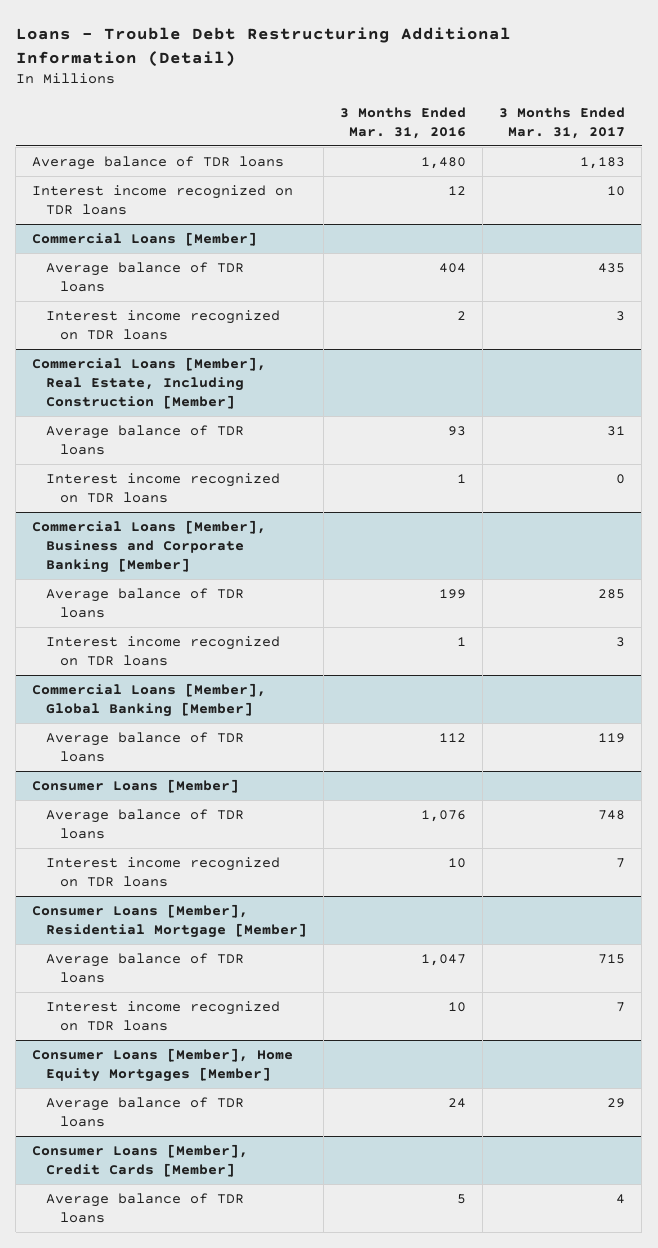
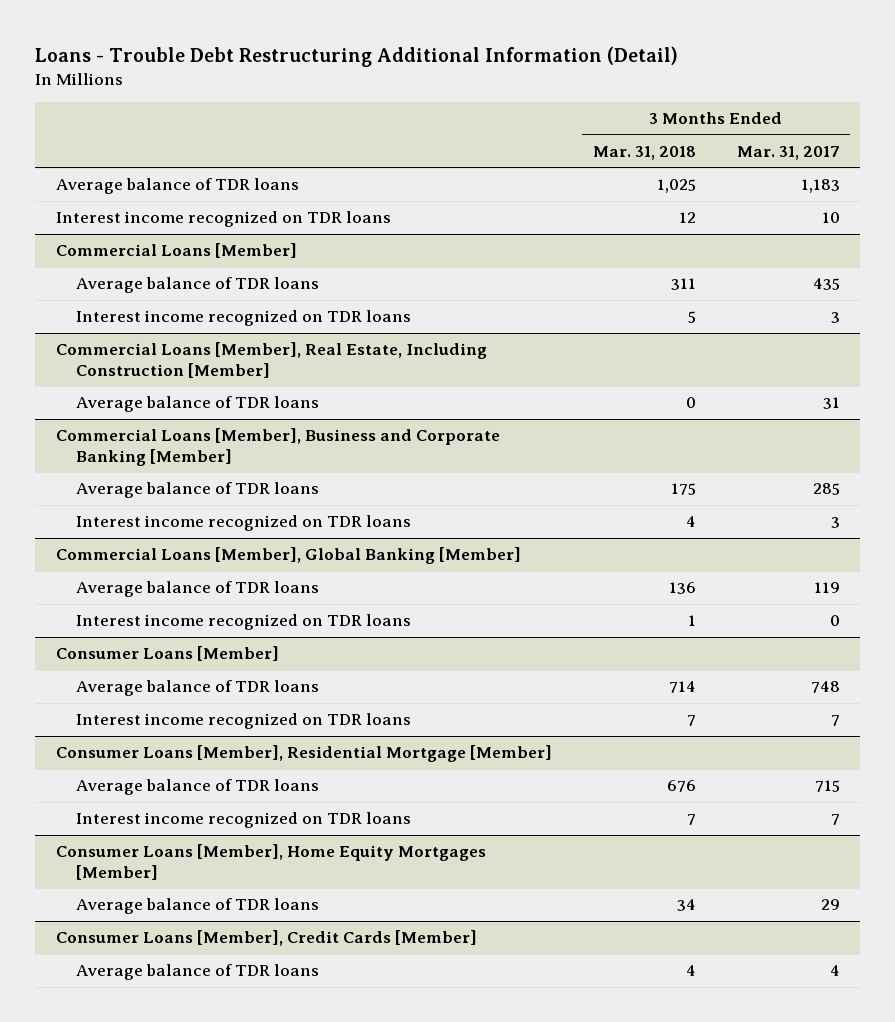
[340,106,467,139] 3 Months Ended Mar. 31, 2016 -> none
none -> [592,145,696,160] Mar. 31, 2018
[46,472,281,503] Interest income recognized on TDR loans -> none
none -> [75,614,411,631] Interest income recognized on TDR loans

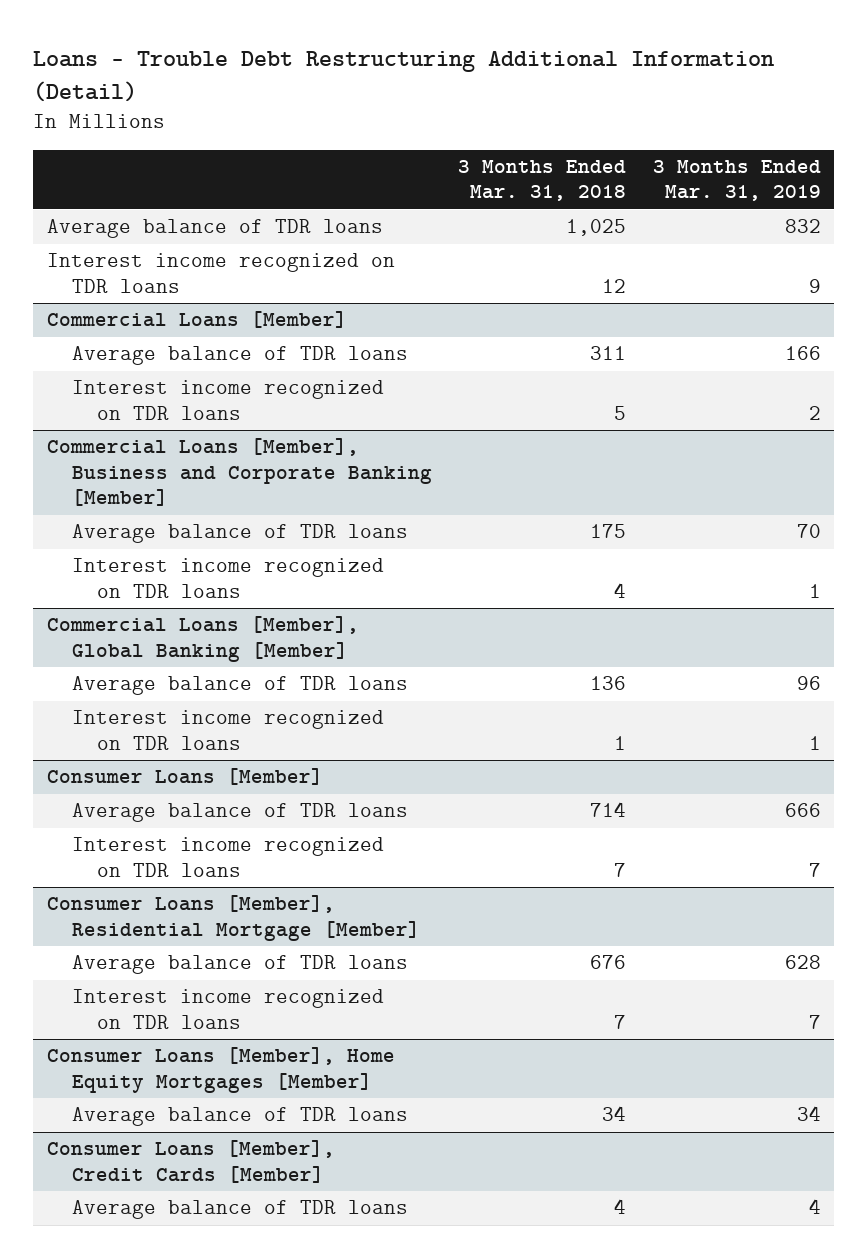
[736,145,840,160] Mar. 31, 2017 -> none
none -> [652,159,821,202] 3 Months Ended Mar. 31, 2019
[55,342,487,378] Commercial Loans [Member], Real Estate, Including Construction [Member] -> none
[75,396,319,413] Average balance of TDR loans -> none

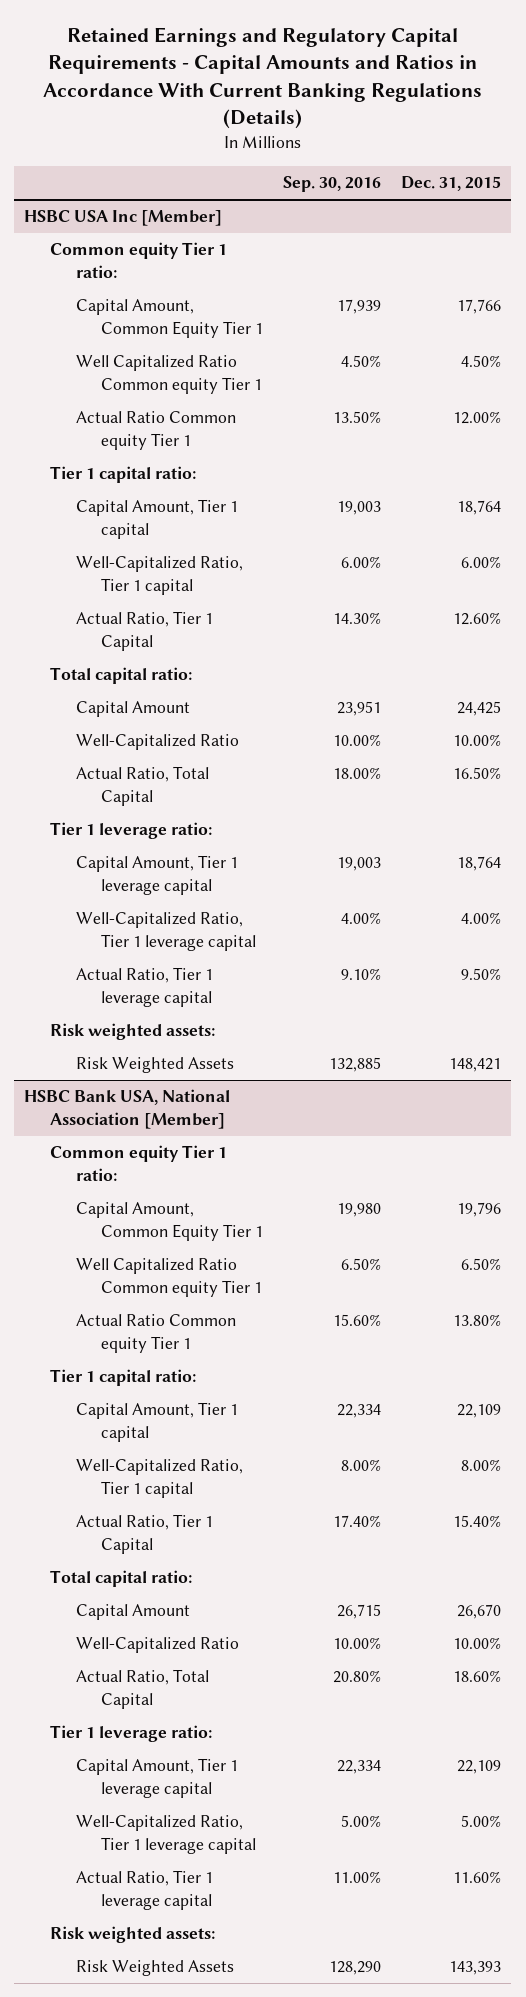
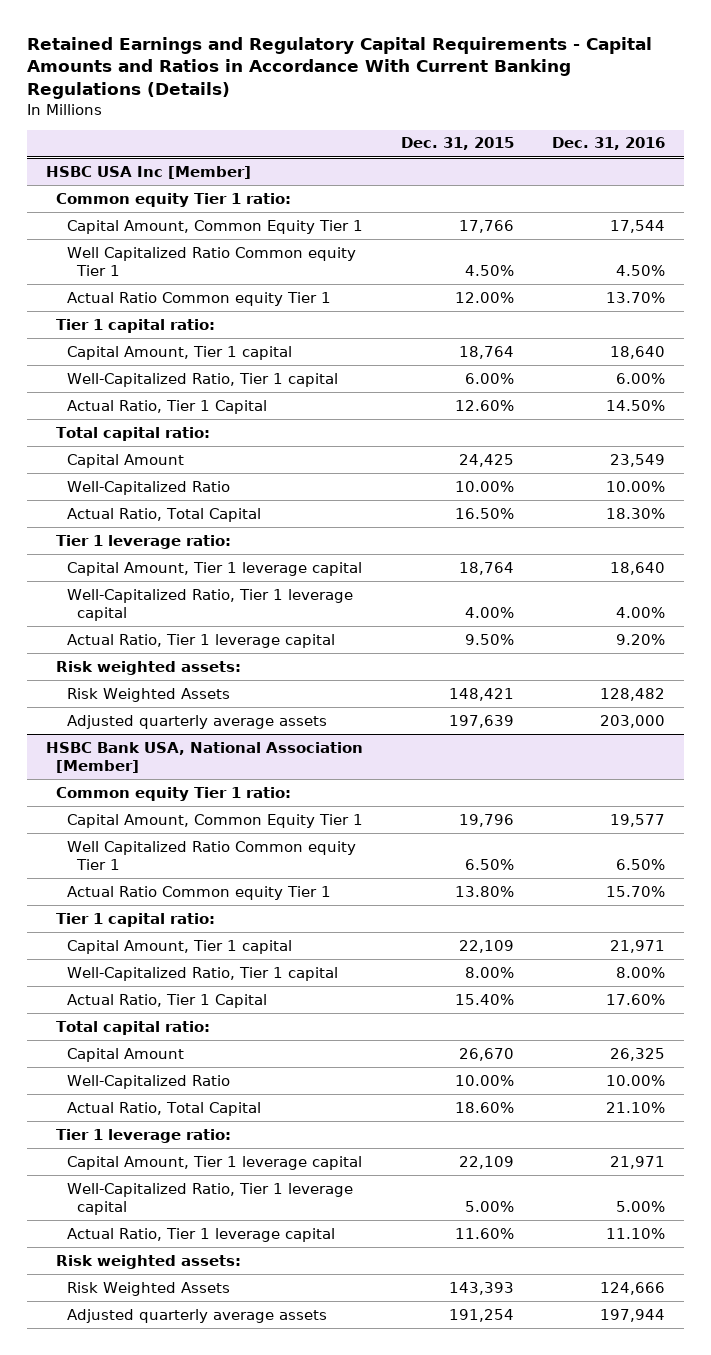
[283,176,382,193] Sep. 30, 2016 -> none
none -> [551,137,665,151] Dec. 31, 2016
none -> [66,714,327,729] Adjusted quarterly average assets
none -> [66,1308,327,1323] Adjusted quarterly average assets

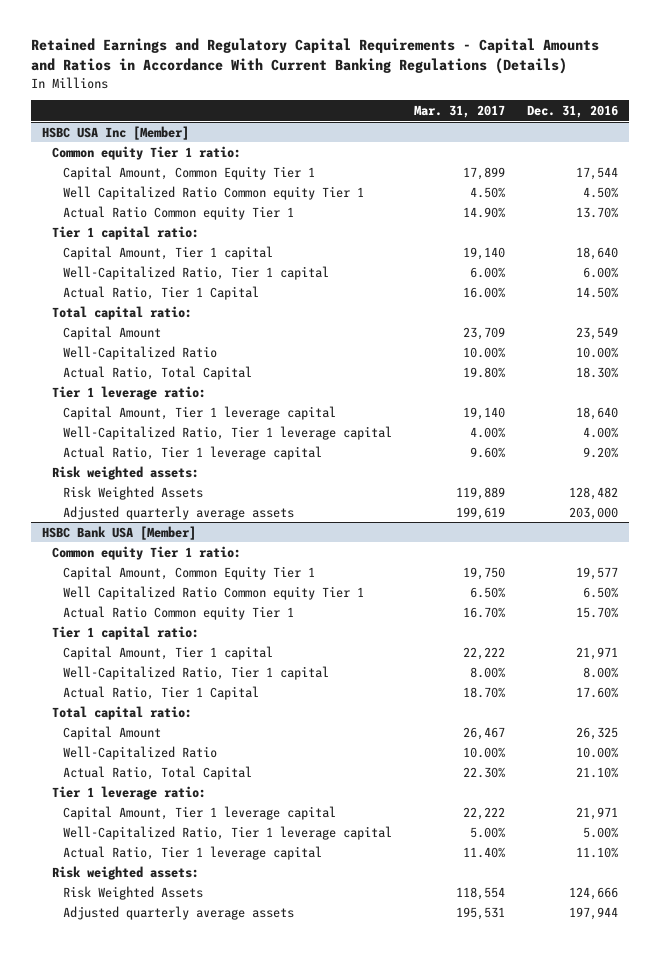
[400,137,514,151] Dec. 31, 2015 -> none
none -> [413,105,505,119] Mar. 31, 2017
[46,741,364,773] HSBC Bank USA, National Association [Member] -> [41,525,196,540] HSBC Bank USA [Member]

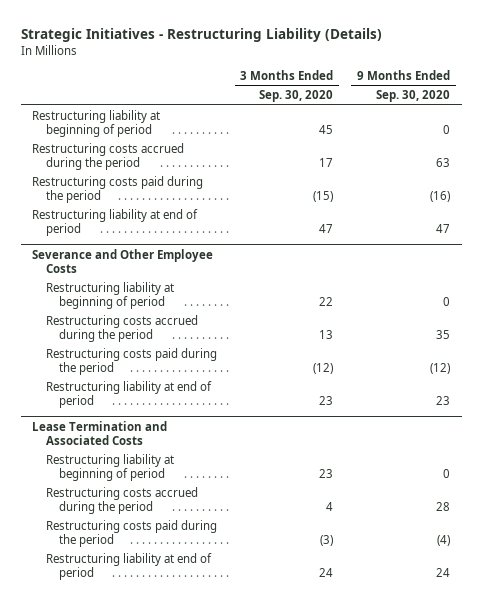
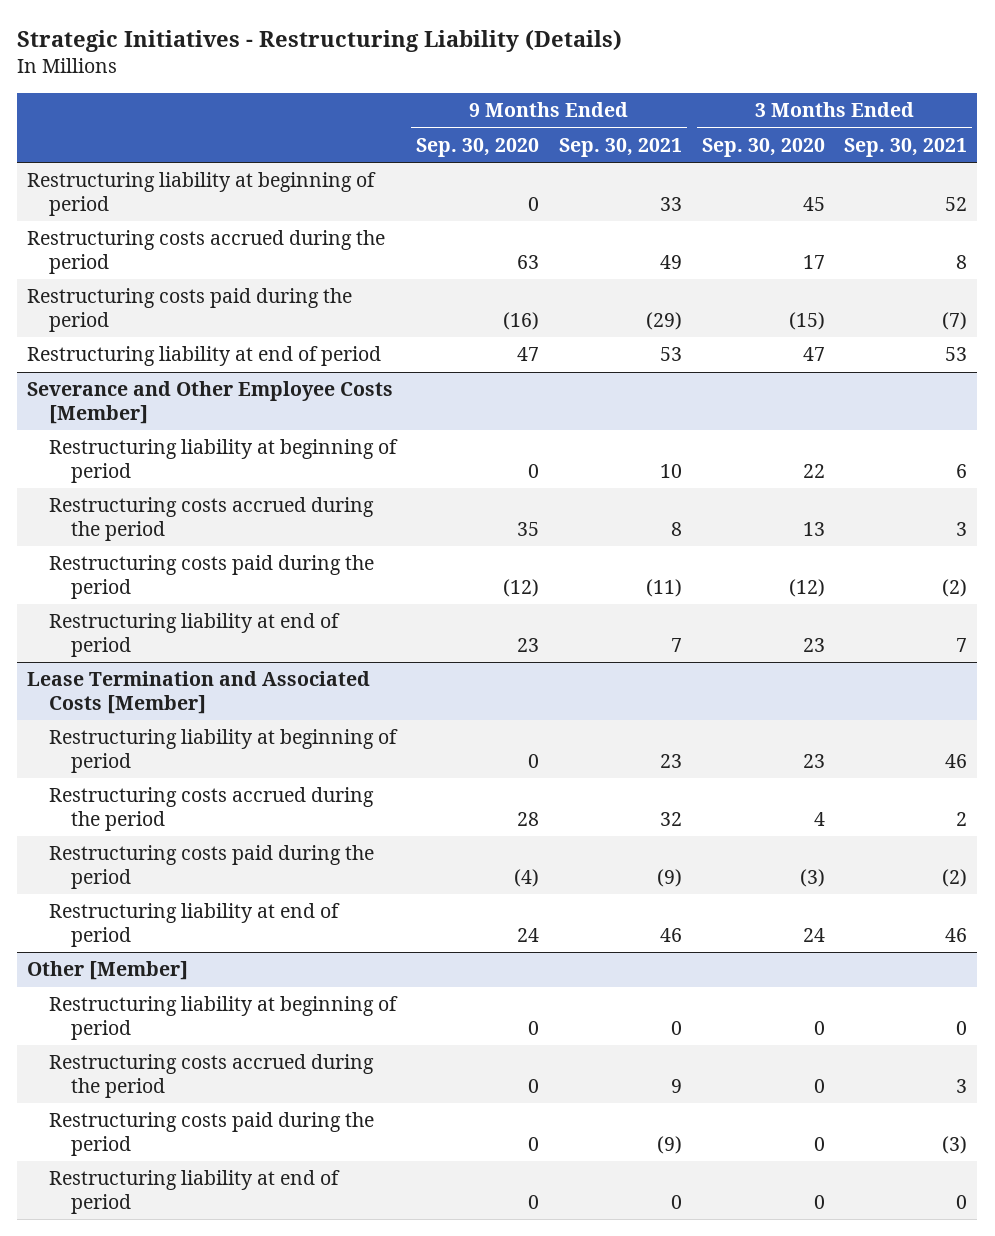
none -> [558,137,682,157] Sep. 30, 2021
none -> [844,137,968,157] Sep. 30, 2021
[32,248,214,273] Severance and Other Employee Costs -> [27,381,394,424] Severance and Other Employee Costs [Member]
[32,420,168,445] Lease Termination and Associated Costs -> [27,671,371,714] Lease Termination and Associated Costs [Member]
none -> [27,961,189,981] Other [Member]
none -> [49,996,399,1040] Restructuring liability at beginning of period
none -> [49,1054,375,1098] Restructuring costs accrued during the period
none -> [49,1112,375,1156] Restructuring costs paid during the period
none -> [49,1170,341,1214] Restructuring liability at end of period

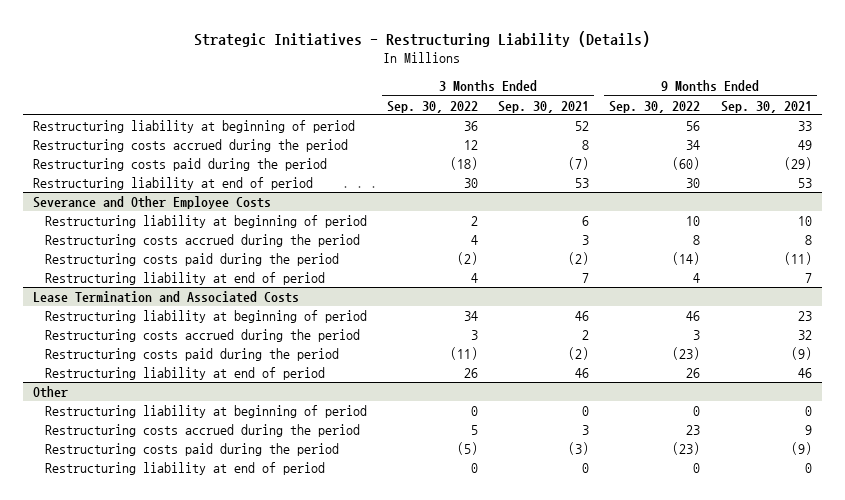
[416,137,540,157] Sep. 30, 2020 -> none
[701,137,825,157] Sep. 30, 2020 -> none
none -> [386,100,478,113] Sep. 30, 2022
none -> [609,100,701,113] Sep. 30, 2022
[27,381,394,424] Severance and Other Employee Costs [Member] -> [33,196,272,210] Severance and Other Employee Costs
[27,671,371,714] Lease Termination and Associated Costs [Member] -> [33,291,300,304] Lease Termination and Associated Costs
[27,961,189,981] Other [Member] -> [33,386,69,399] Other

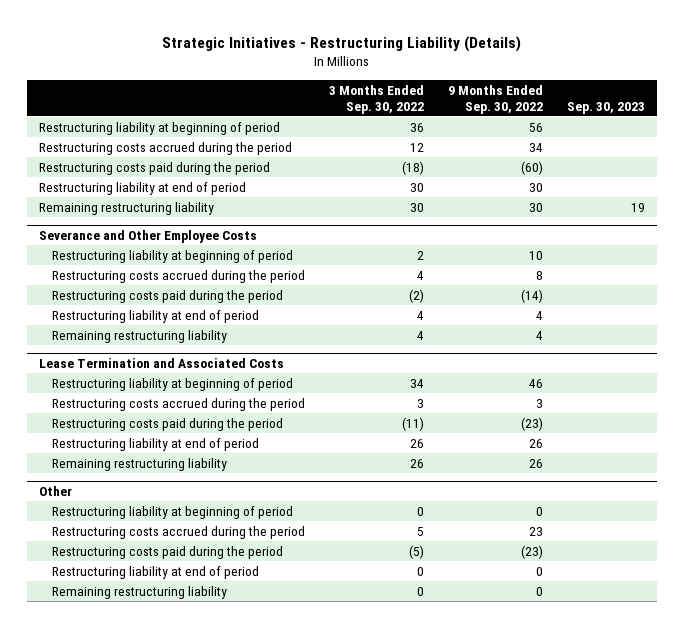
[498,100,590,113] Sep. 30, 2021 -> none
[720,100,812,113] Sep. 30, 2021 -> none
none -> [566,101,645,114] Sep. 30, 2023
none -> [38,201,214,215] Remaining restructuring liability
none -> [52,329,228,343] Remaining restructuring liability
none -> [52,457,228,471] Remaining restructuring liability
none -> [52,585,228,599] Remaining restructuring liability

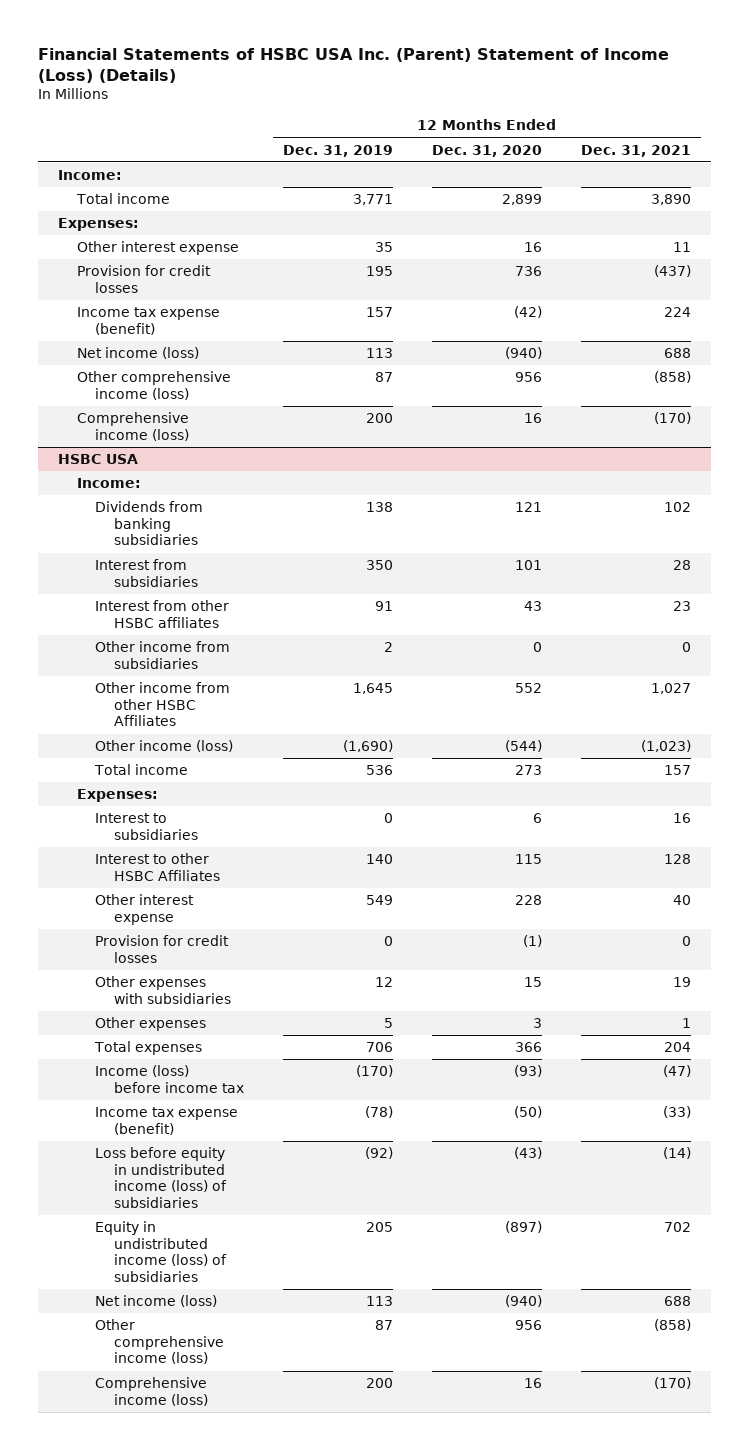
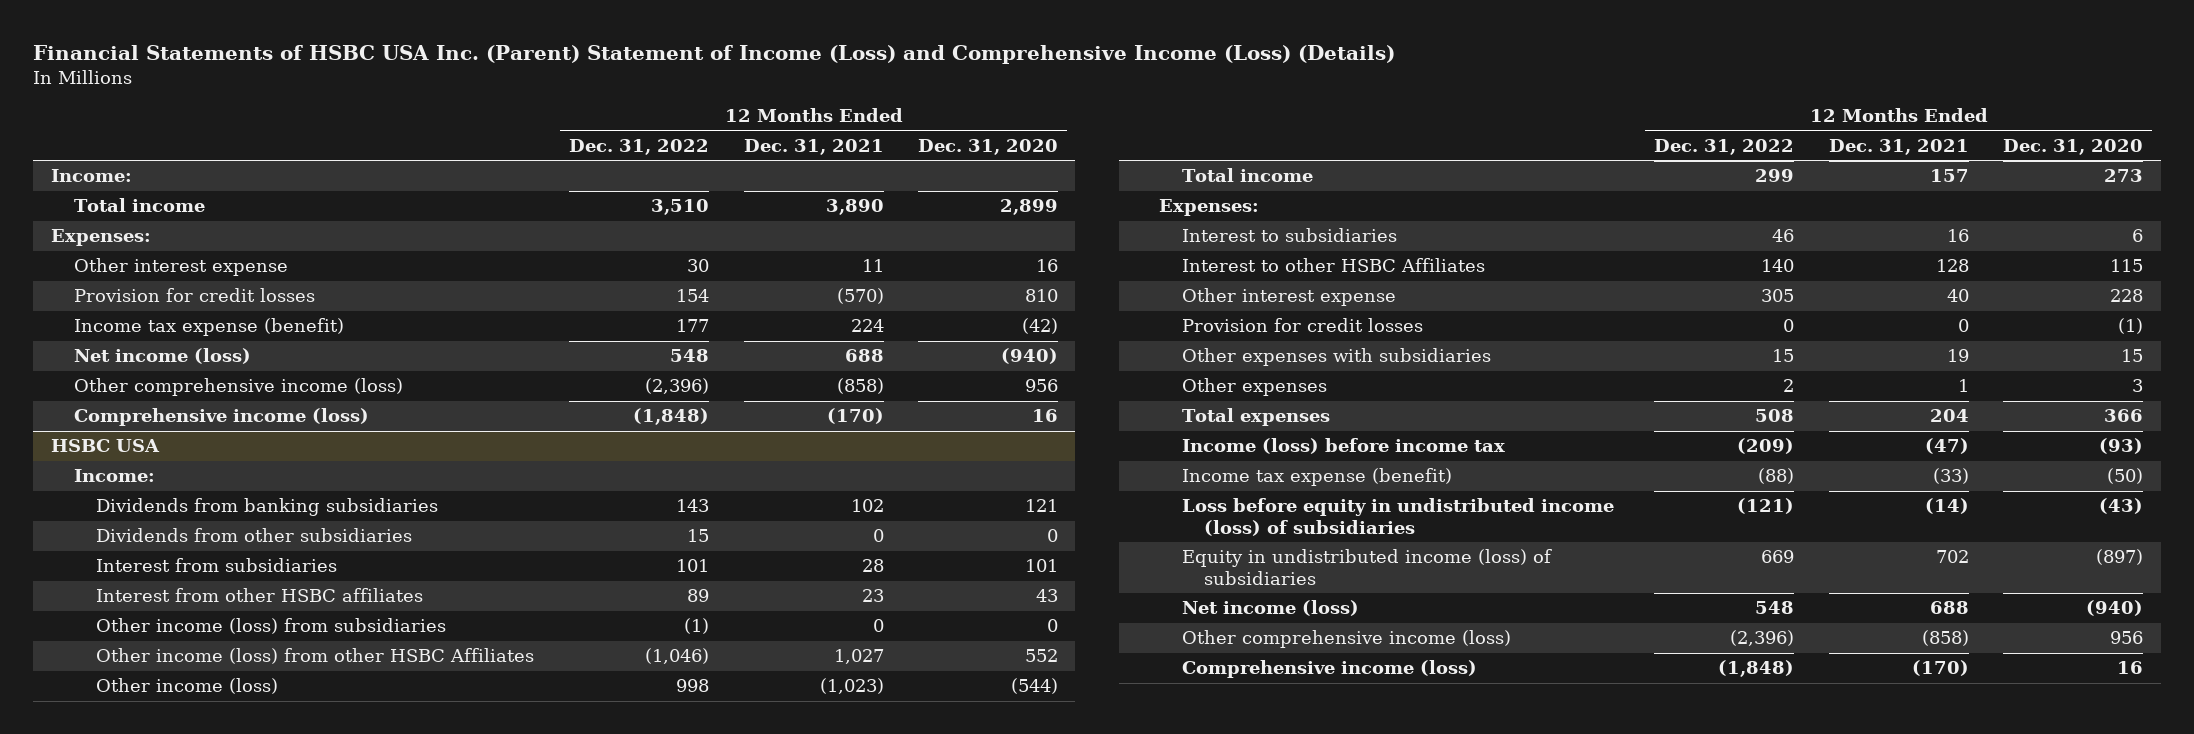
[38,47,670,83] Financial Statements of HSBC USA Inc. (Parent) Statement of Income (Loss) (Details) -> [33,45,1396,65] Financial Statements of HSBC USA Inc. (Parent) Statement of Income (Loss) and Comprehensive Income (Loss) (Details)
[283,144,394,157] Dec. 31, 2019 -> none
none -> [568,138,709,155] Dec. 31, 2022
[515,266,543,277] 736 -> [1025,289,1059,303] 810
[654,265,692,278] (437) -> [836,288,884,305] (570)
none -> [96,528,413,543] Dividends from other subsidiaries
[95,641,231,669] Other income from subsidiaries -> [96,618,447,635] Other income (loss) from subsidiaries
[95,682,231,727] Other income from other HSBC Affiliates -> [96,648,535,665] Other income (loss) from other HSBC Affiliates

